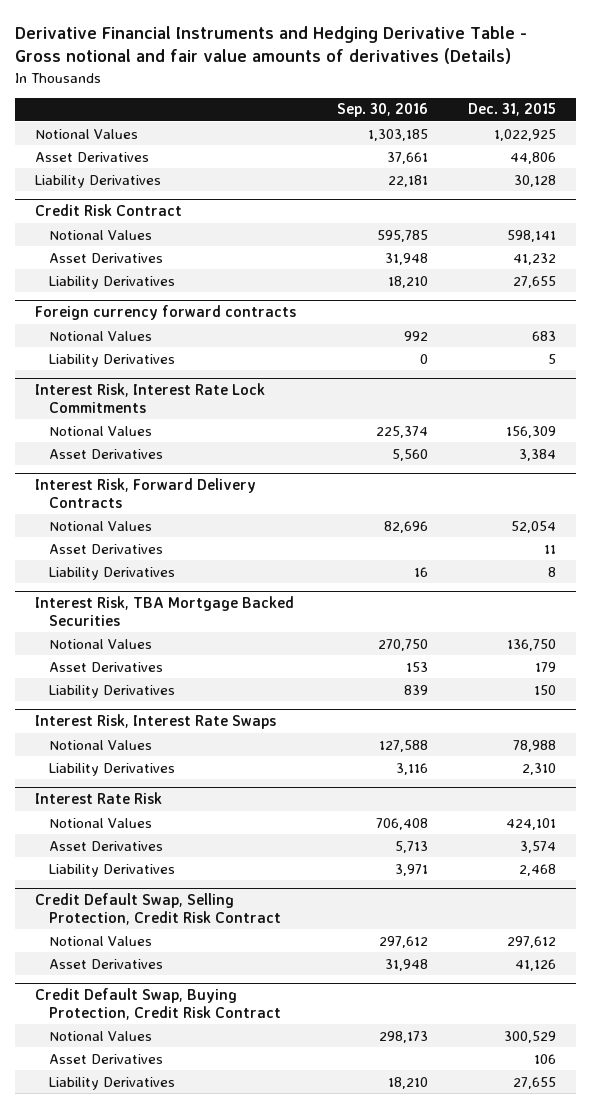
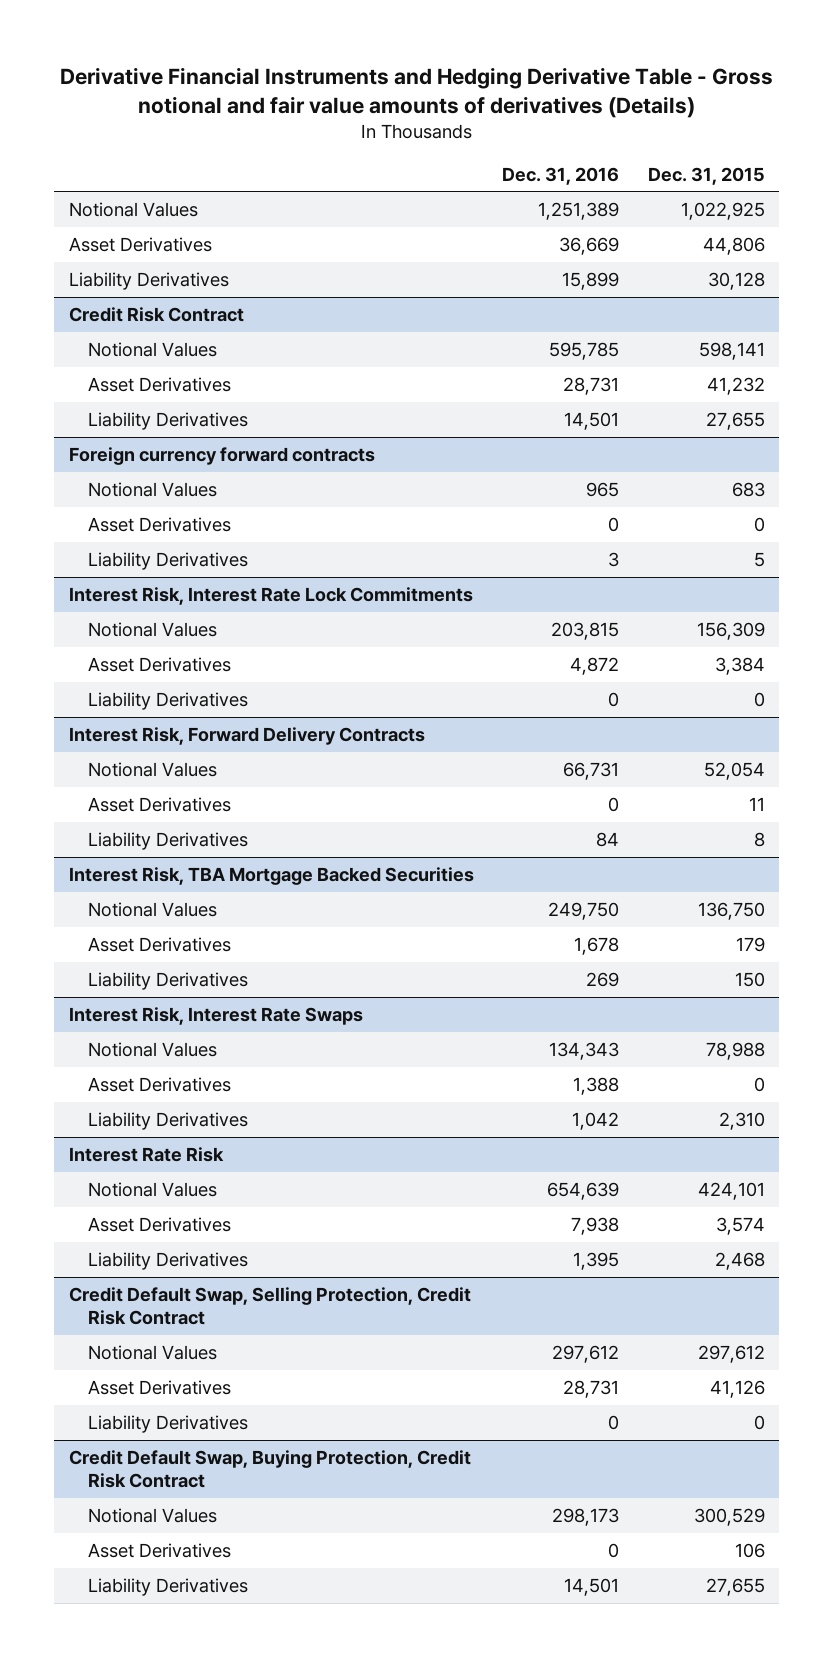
[336,103,428,118] Sep. 30, 2016 -> none
none -> [502,166,620,185] Dec. 31, 2016
none -> [87,516,231,532] Asset Derivatives
none -> [87,691,248,710] Liability Derivatives
none -> [87,1076,231,1092] Asset Derivatives
none -> [87,1414,248,1433] Liability Derivatives

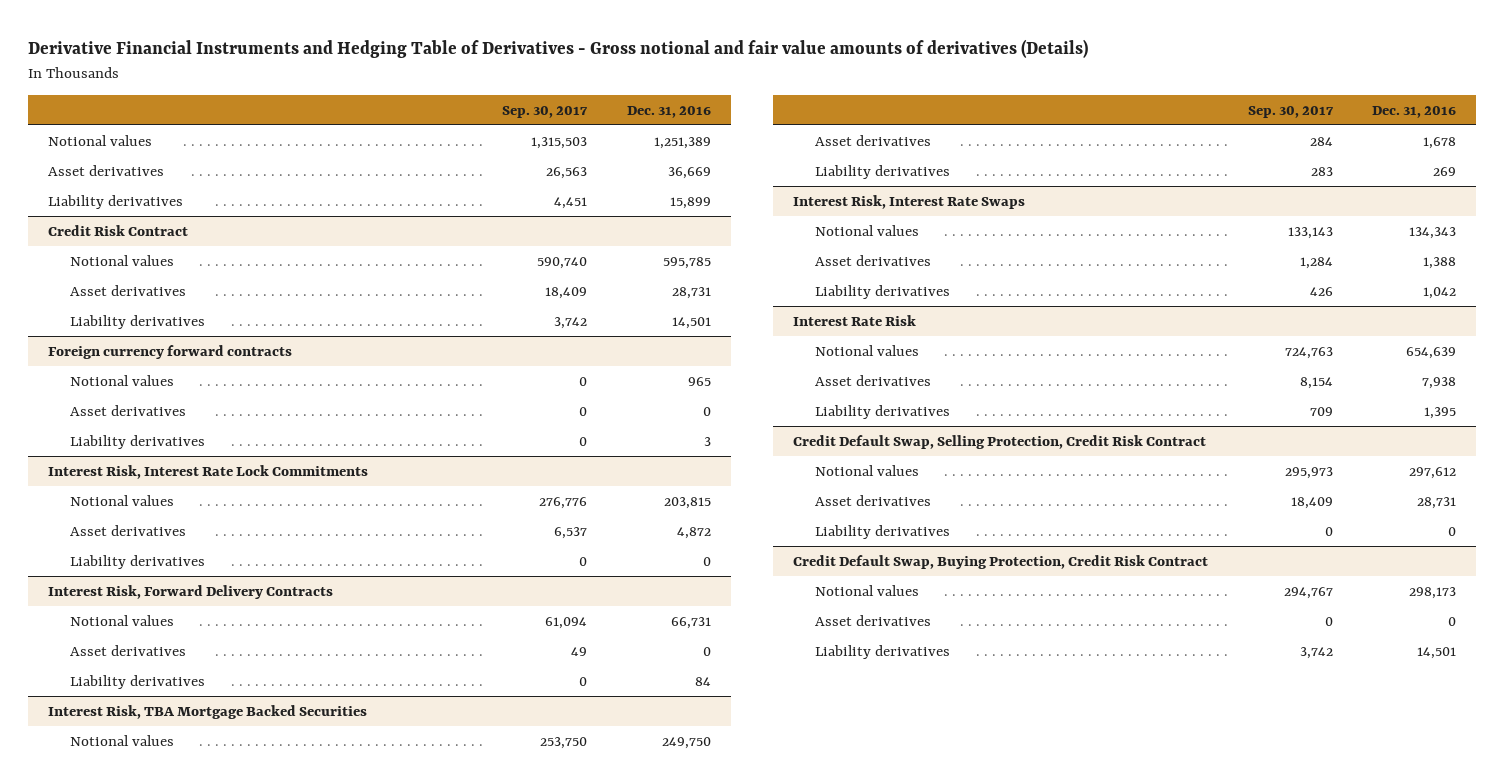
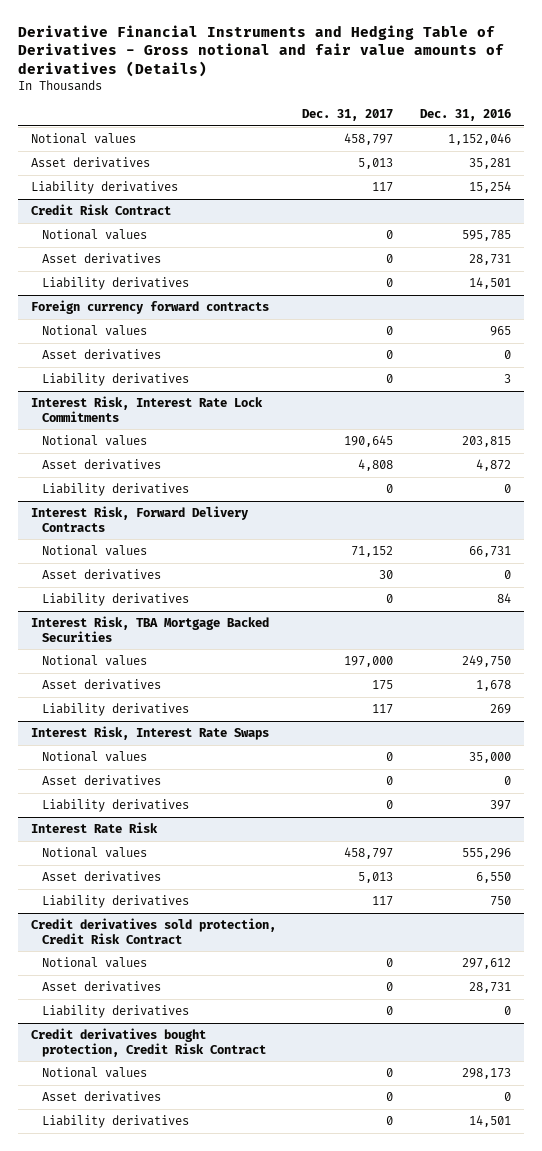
[502,105,589,118] Sep. 30, 2017 -> none
none -> [302,109,394,122] Dec. 31, 2017
[653,137,711,150] 1,251,389 -> [447,133,511,146] 1,152,046
[667,167,711,180] 36,669 -> [468,158,511,170] 35,281
[669,197,711,210] 15,899 -> [468,181,511,194] 15,254
[1409,227,1457,240] 134,343 -> [468,752,511,764] 35,000
[1423,257,1457,270] 1,388 -> [503,776,511,786] 0
[1423,287,1457,300] 1,042 -> [489,800,511,811] 397
[793,435,1207,450] Credit Default Swap, Selling Protection, Credit Risk Contract -> none
[1406,347,1457,360] 654,639 -> [461,848,511,860] 555,296
[1422,377,1457,390] 7,938 -> [475,872,511,884] 6,550
[1424,407,1457,420] 1,395 -> [489,896,511,907] 750
none -> [31,918,277,944] Credit derivatives sold protection, Credit Risk Contract
[793,555,1209,570] Credit Default Swap, Buying Protection, Credit Risk Contract -> none
none -> [31,1028,267,1057] Credit derivatives bought protection, Credit Risk Contract

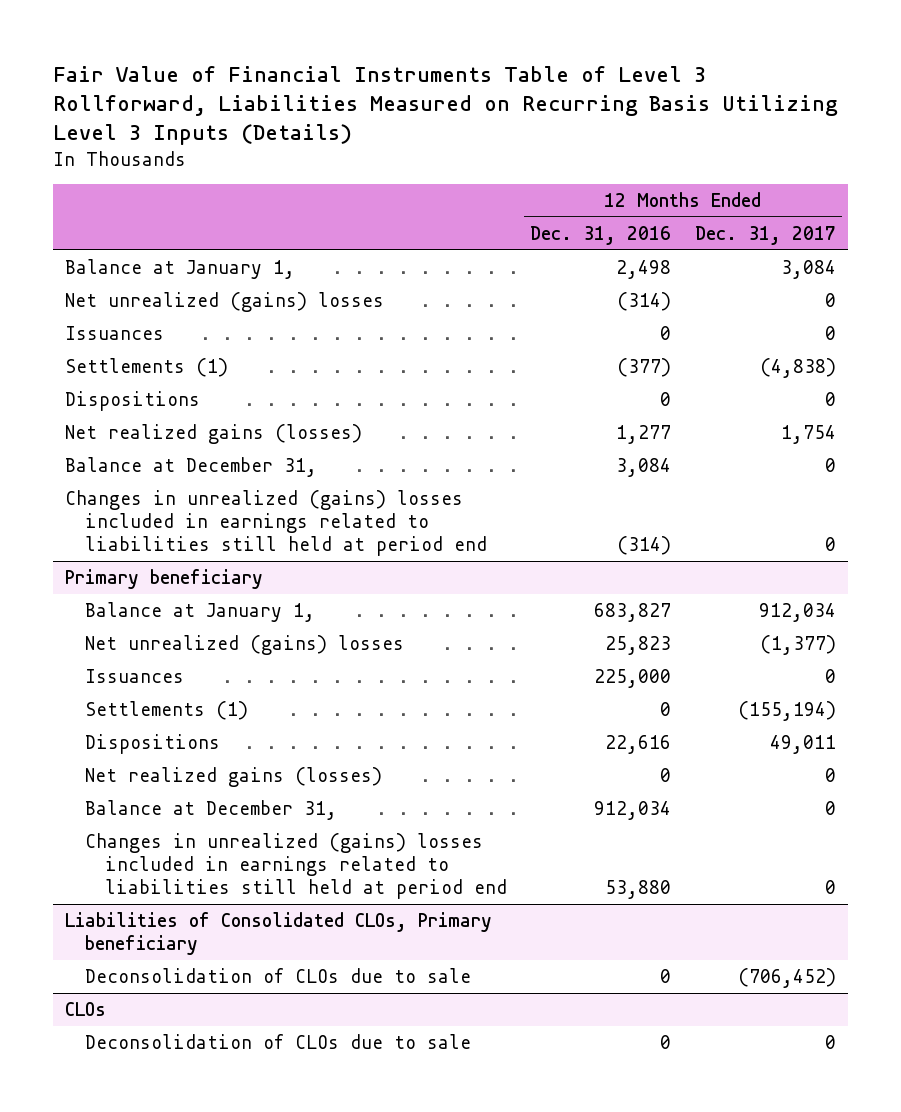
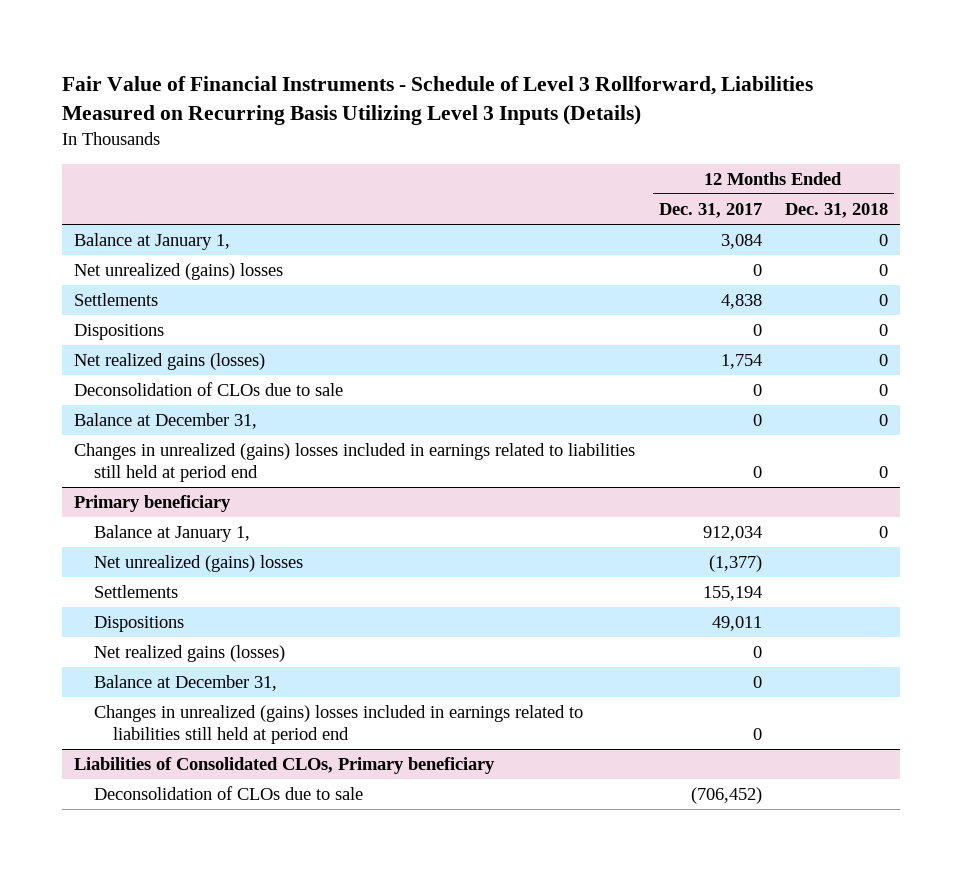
[52,65,838,146] Fair Value of Financial Instruments Table of Level 3 Rollforward, Liabilities Measured on Recurring Basis Utilizing Level 3 Inputs (Details) -> [61,75,813,125] Fair Value of Financial Instruments - Schedule of Level 3 Rollforward, Liabilities Measured on Recurring Basis Utilizing Level 3 Inputs (Details)
[530,225,672,245] Dec. 31, 2016 -> none
none -> [785,203,889,219] Dec. 31, 2018
[64,325,164,340] Issuances -> none
[64,357,228,377] Settlements (1) -> [73,293,158,307] Settlements
[760,357,837,378] (4,838) -> [720,294,762,310] 4,838
none -> [73,382,343,397] Deconsolidation of CLOs due to sale
[84,668,184,683] Issuances -> none
[84,700,248,720] Settlements (1) -> [93,585,178,599] Settlements
[738,700,837,721] (155,194) -> [702,586,762,602] 155,194
[64,1001,106,1016] CLOs -> none
[84,1033,471,1049] Deconsolidation of CLOs due to sale -> none

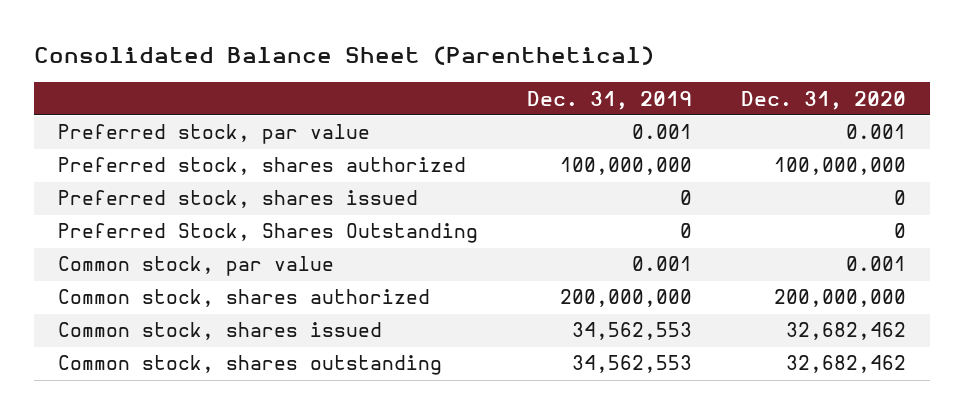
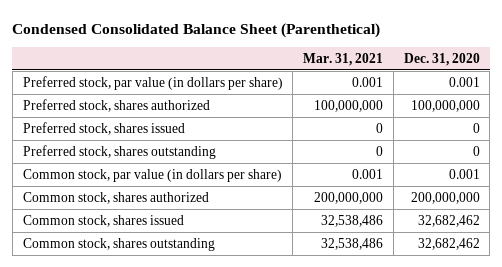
[33,46,654,66] Consolidated Balance Sheet (Parenthetical) -> [12,22,381,38] Condensed Consolidated Balance Sheet (Parenthetical)
[526,90,692,110] Dec. 31, 2019 -> none
none -> [303,52,384,66] Mar. 31, 2021
[58,124,371,145] Preferred stock, par value -> [22,75,283,90] Preferred stock, par value (in dollars per share)
[58,223,479,244] Preferred Stock, Shares Outstanding -> [22,144,216,159] Preferred stock, shares outstanding
[58,256,335,277] Common stock, par value -> [22,168,282,182] Common stock, par value (in dollars per share)

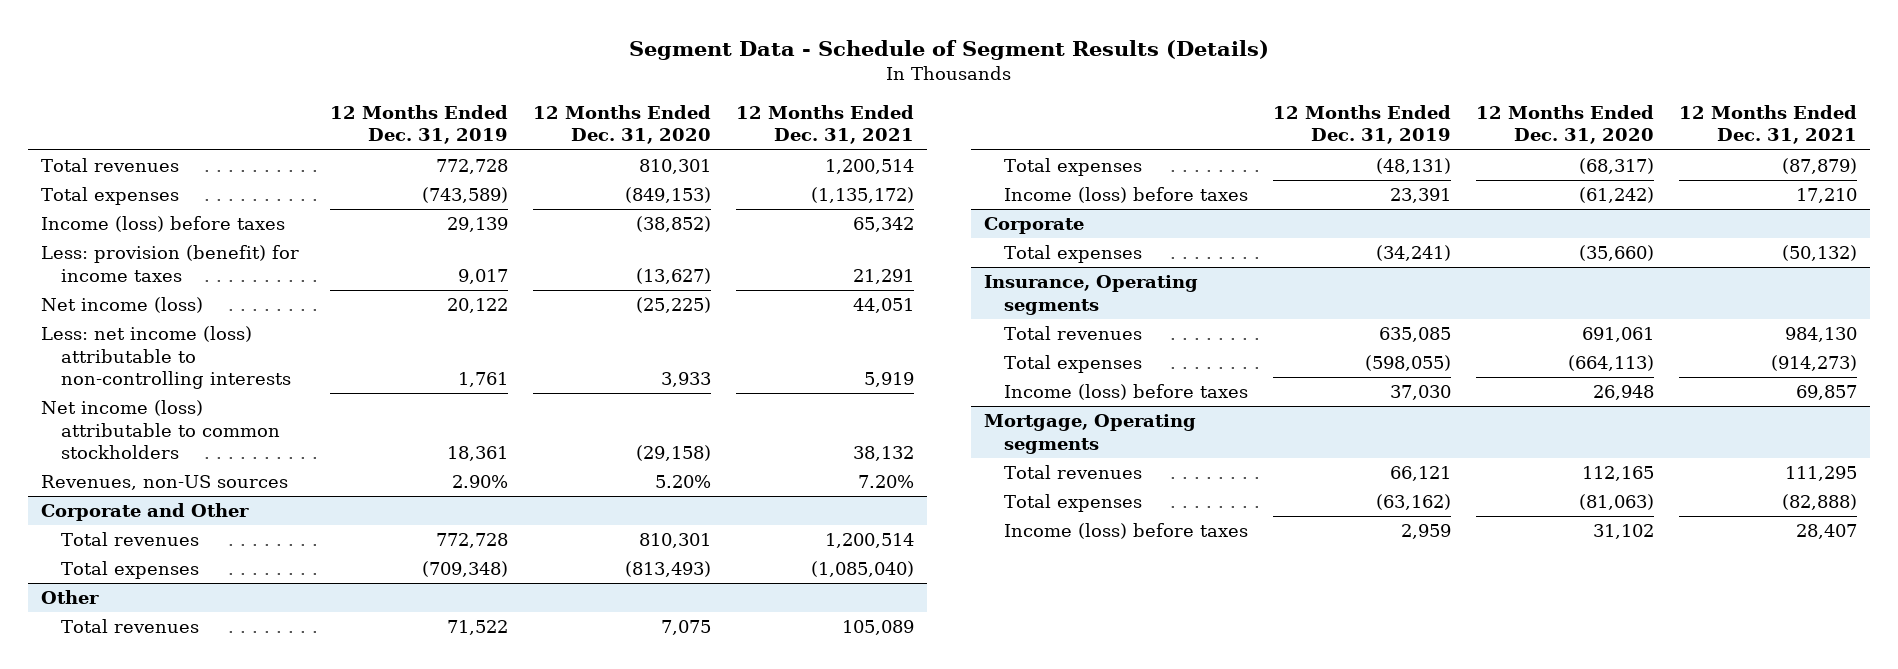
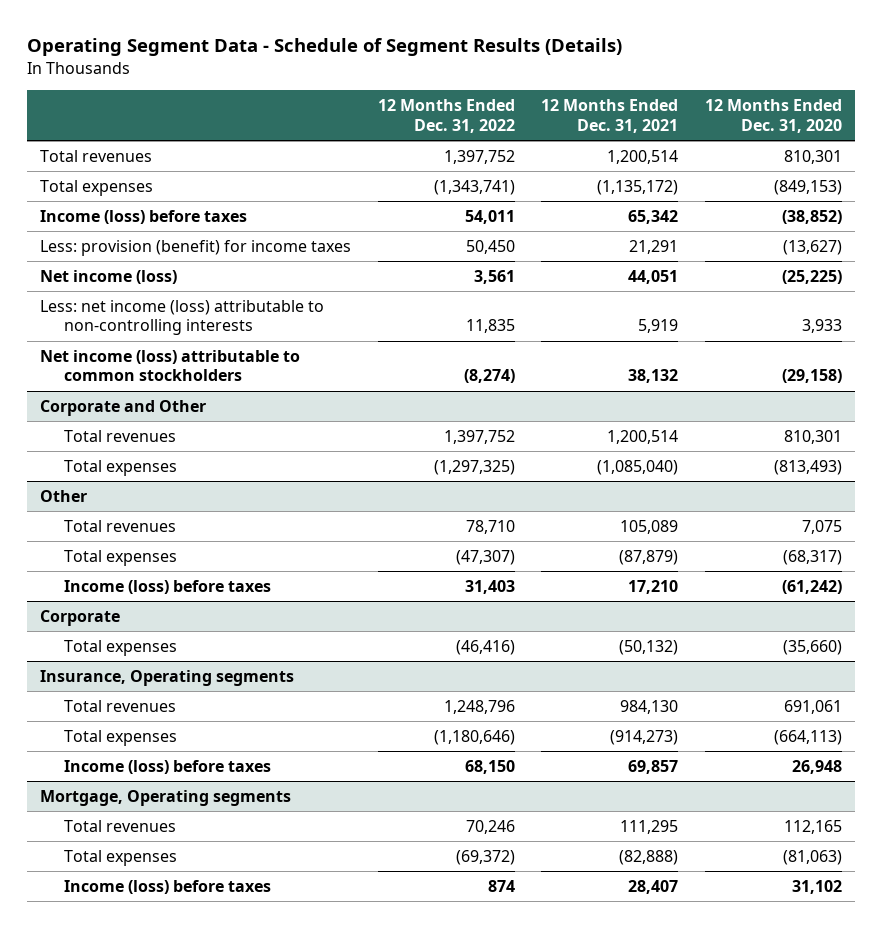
[629,39,1270,60] Segment Data - Schedule of Segment Results (Details) -> [26,38,622,57] Operating Segment Data - Schedule of Segment Results (Details)
[330,104,509,145] 12 Months Ended Dec. 31, 2019 -> none
none -> [377,99,515,133] 12 Months Ended Dec. 31, 2022
[41,475,289,491] Revenues, non-US sources -> none

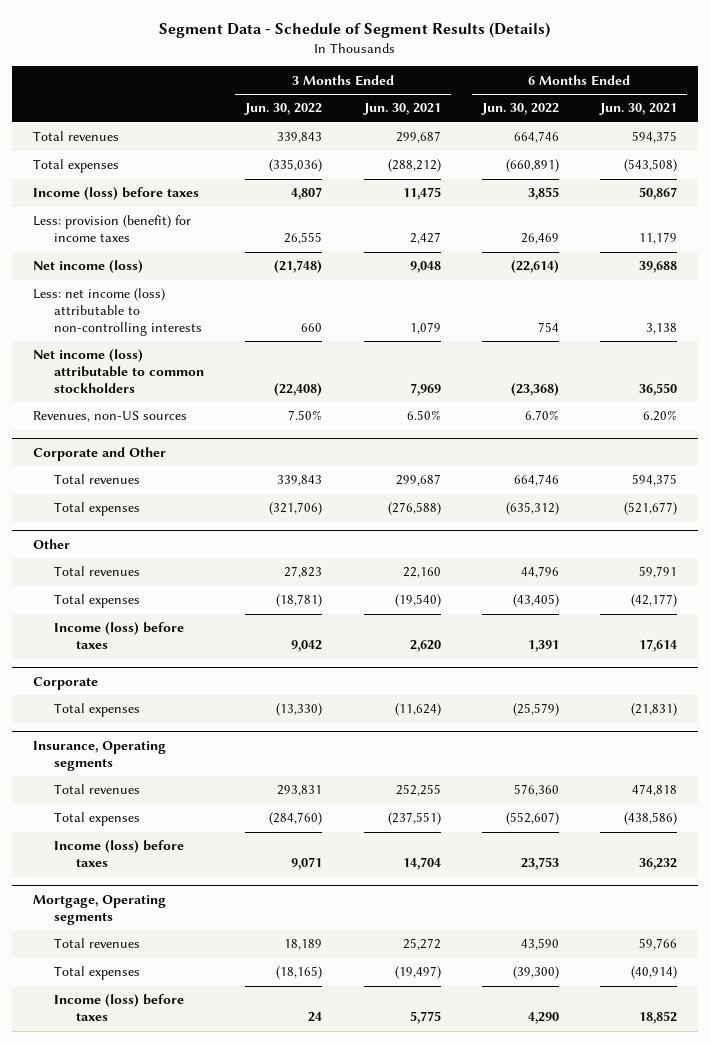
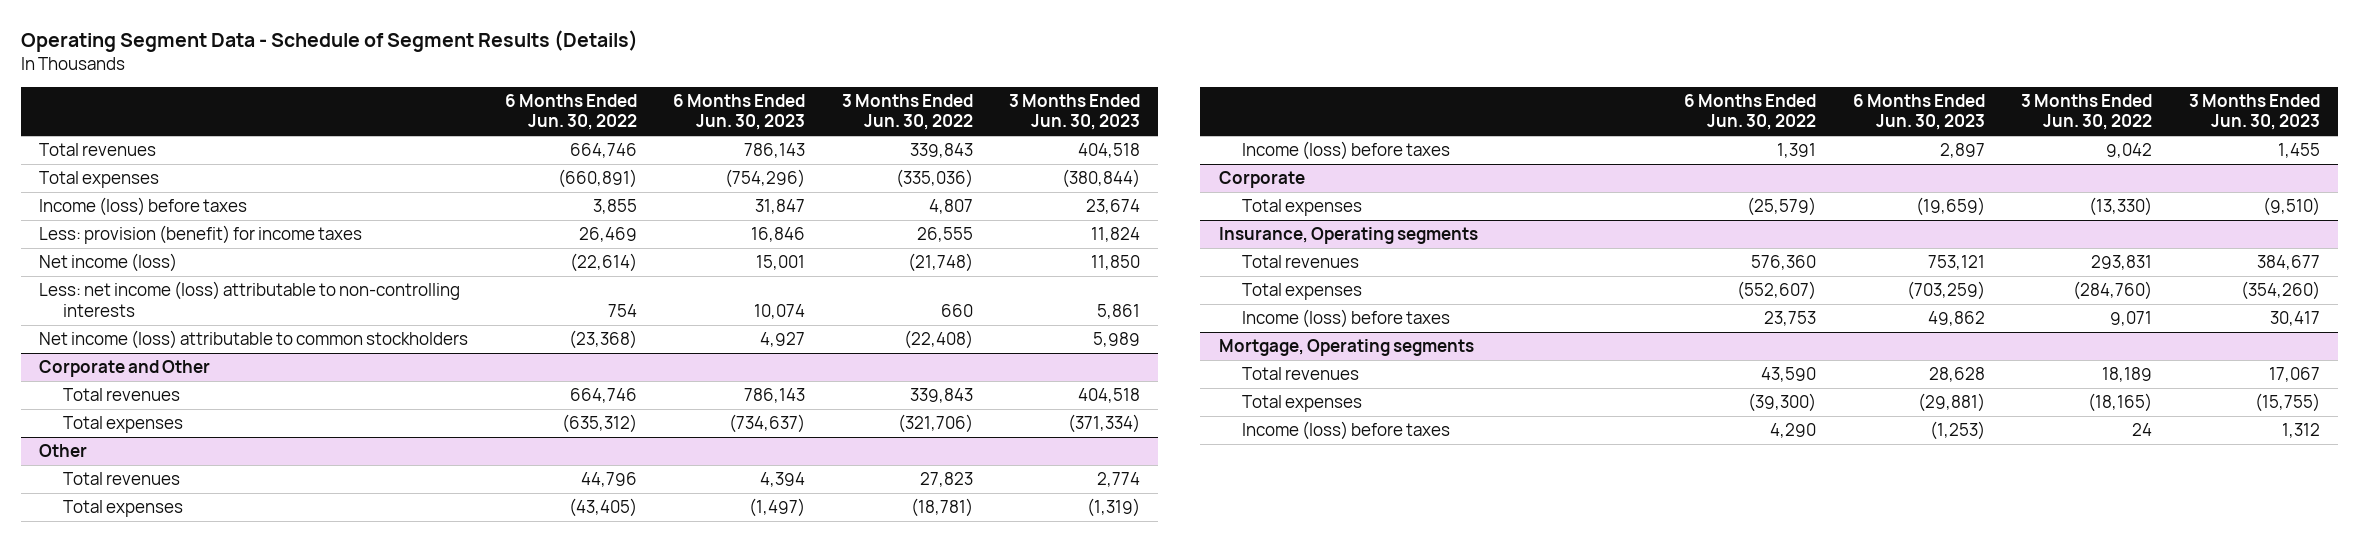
[158,21,550,38] Segment Data - Schedule of Segment Results (Details) -> [20,30,638,53] Operating Segment Data - Schedule of Segment Results (Details)
[362,103,441,116] Jun. 30, 2021 -> none
[599,103,678,116] Jun. 30, 2021 -> none
none -> [673,93,806,131] 6 Months Ended Jun. 30, 2023
none -> [1009,93,1141,131] 3 Months Ended Jun. 30, 2023
[32,411,187,423] Revenues, non-US sources -> none

